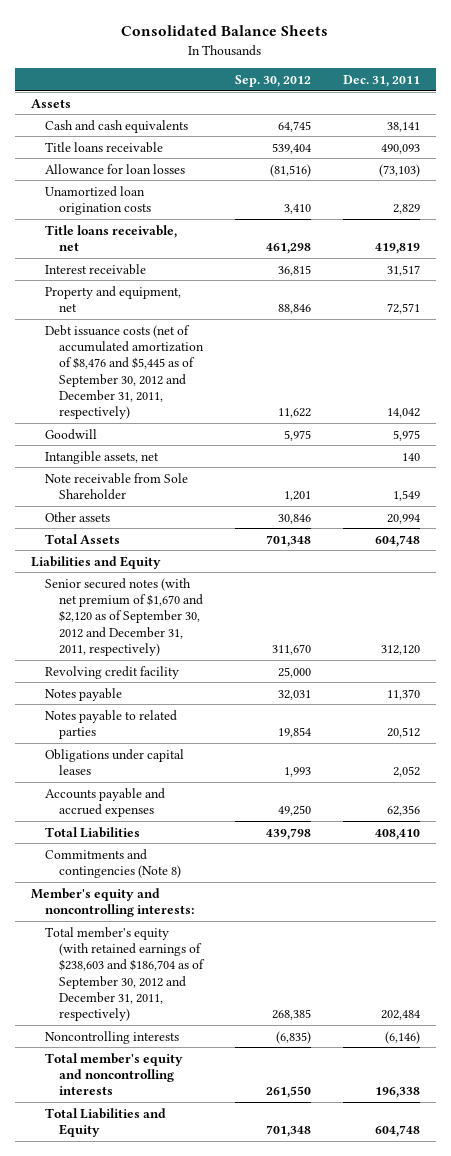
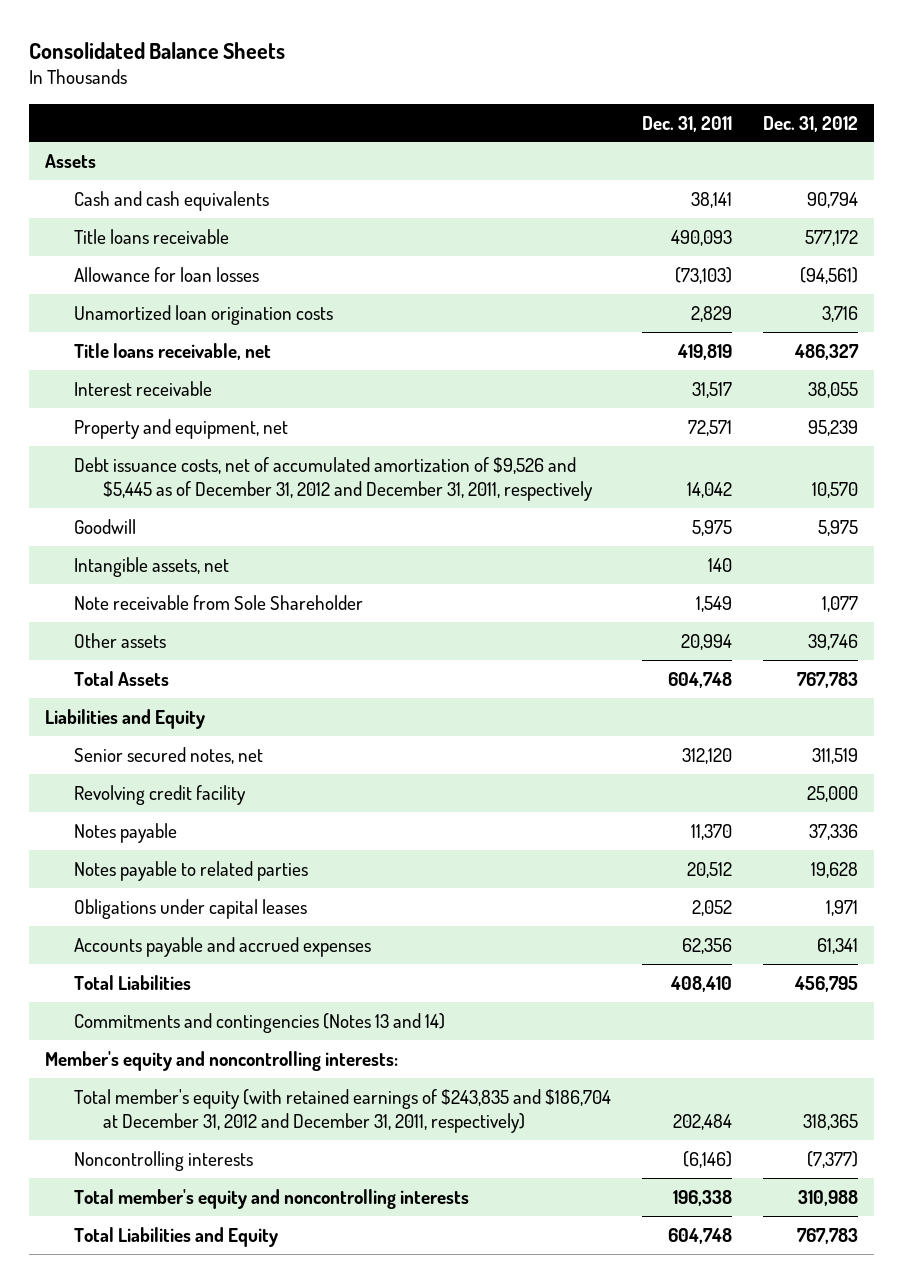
[234,75,311,88] Sep. 30, 2012 -> none
none -> [762,115,858,132] Dec. 31, 2012
[45,324,205,420] Debt issuance costs (net of accumulated amortization of $8,476 and $5,445 as of September 30, 2012 and December 31, 2011, respectively) -> [73,456,594,501] Debt issuance costs, net of accumulated amortization of $9,526 and $5,445 as of December 31, 2012 and December 31, 2011, respectively
[45,577,204,656] Senior secured notes (with net premium of $1,670 and $2,120 as of September 30, 2012 and December 31, 2011, respectively) -> [73,746,263,764] Senior secured notes, net
[45,848,182,878] Commitments and contingencies (Note 8) -> [73,1012,445,1033] Commitments and contingencies (Notes 13 and 14)
[45,926,206,1022] Total member's equity (with retained earnings of $238,603 and $186,704 as of September 30, 2012 and December 31, 2011, respectively) -> [73,1088,611,1133] Total member's equity (with retained earnings of $243,835 and $186,704 at December 31, 2012 and December 31, 2011, respectively)

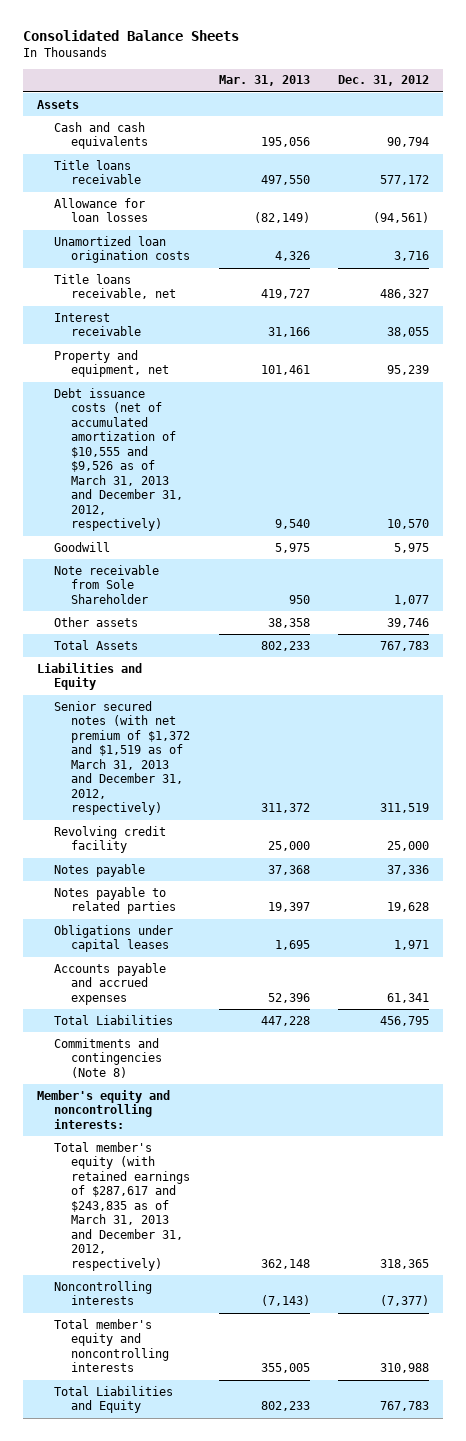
[641,115,732,132] Dec. 31, 2011 -> none
none -> [218,75,310,87] Mar. 31, 2013
[73,456,594,501] Debt issuance costs, net of accumulated amortization of $9,526 and $5,445 as of December 31, 2012 and December 31, 2011, respectively -> [54,387,184,532] Debt issuance costs (net of accumulated amortization of $10,555 and $9,526 as of March 31, 2013 and December 31, 2012, respectively)
[73,556,229,577] Intangible assets, net -> none
[73,746,263,764] Senior secured notes, net -> [54,700,191,816] Senior secured notes (with net premium of $1,372 and $1,519 as of March 31, 2013 and December 31, 2012, respectively)
[73,1012,445,1033] Commitments and contingencies (Notes 13 and 14) -> [54,1037,163,1078] Commitments and contingencies (Note 8)
[73,1088,611,1133] Total member's equity (with retained earnings of $243,835 and $186,704 at December 31, 2012 and December 31, 2011, respectively) -> [54,1141,191,1271] Total member's equity (with retained earnings of $287,617 and $243,835 as of March 31, 2013 and December 31, 2012, respectively)

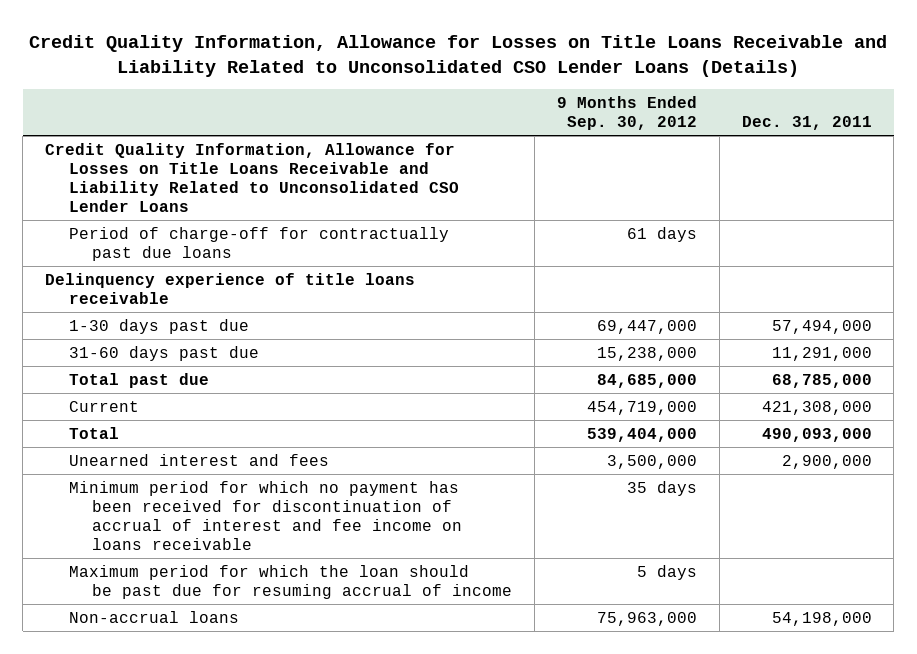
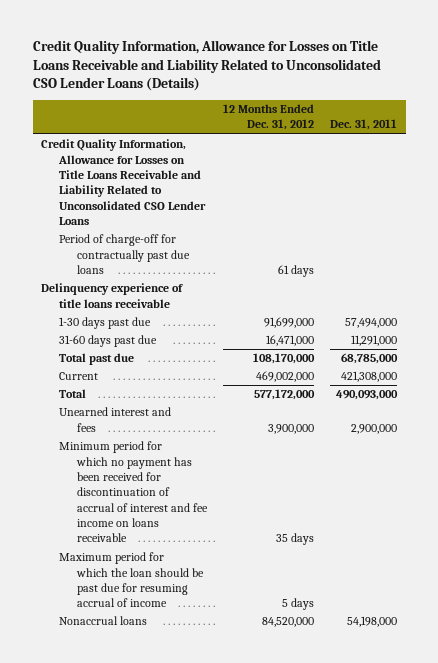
[556,95,697,130] 9 Months Ended Sep. 30, 2012 -> none
none -> [223,104,315,131] 12 Months Ended Dec. 31, 2012
[68,610,239,623] Non-accrual loans -> [58,616,147,626] Nonaccrual loans

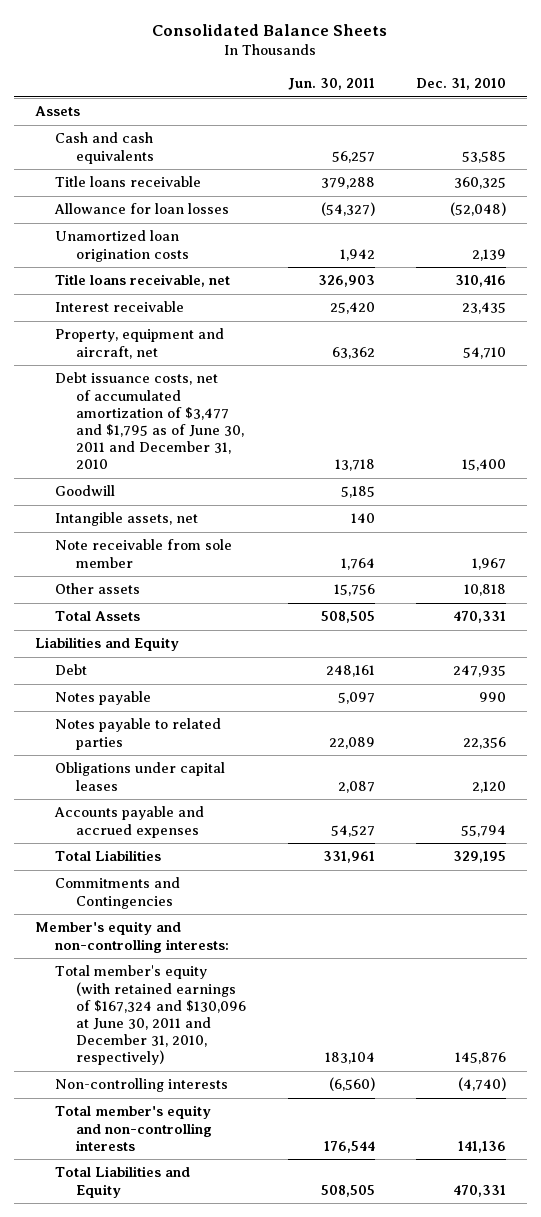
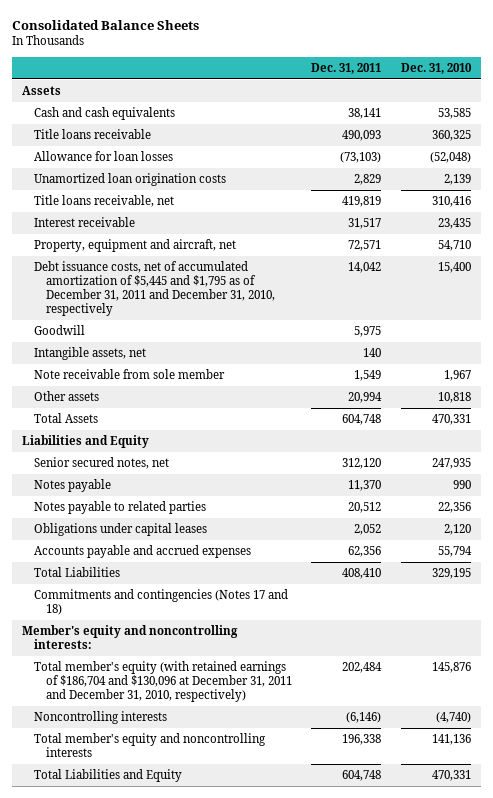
[287,78,375,91] Jun. 30, 2011 -> none
none -> [311,62,382,74] Dec. 31, 2011
[55,372,245,470] Debt issuance costs, net of accumulated amortization of $3,477 and $1,795 as of June 30, 2011 and December 31, 2010 -> [33,261,275,317] Debt issuance costs, net of accumulated amortization of $5,445 and $1,795 as of December 31, 2011 and December 31, 2010, respectively
[55,664,88,676] Debt -> [33,457,169,470] Senior secured notes, net
[55,877,181,909] Commitments and Contingencies -> [33,589,288,616] Commitments and contingencies (Notes 17 and 18)
[34,921,230,953] Member's equity and non-controlling interests: -> [21,625,238,650] Member's equity and noncontrolling interests:
[55,965,247,1066] Total member's equity (with retained earnings of $167,324 and $130,096 at June 30, 2011 and December 31, 2010, respectively) -> [33,661,292,703] Total member's equity (with retained earnings of $186,704 and $130,096 at December 31, 2011 and December 31, 2010, respectively)
[55,1078,229,1093] Non-controlling interests -> [33,711,167,725] Noncontrolling interests
[55,1105,213,1151] Total member's equity and non-controlling interests -> [33,733,266,758] Total member's equity and noncontrolling interests

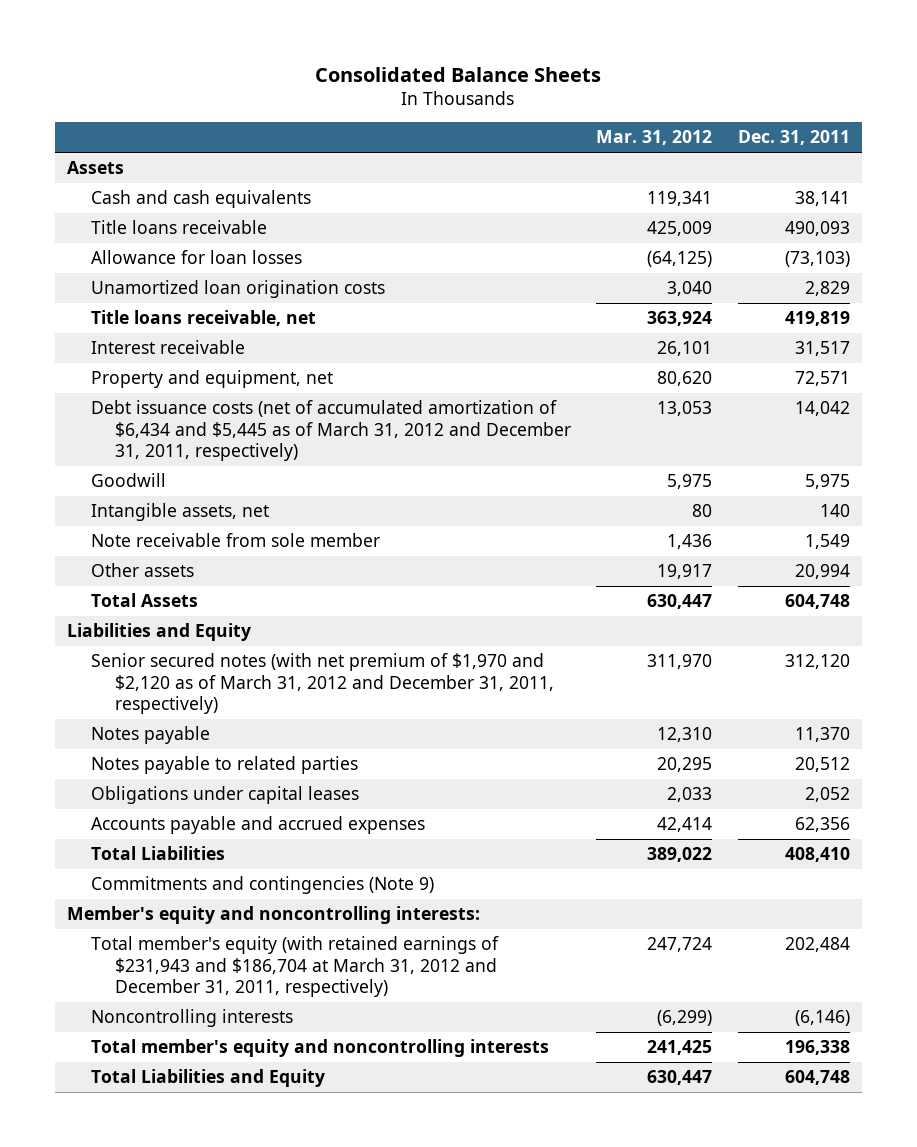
[401,62,473,74] Dec. 31, 2010 -> none
none -> [596,130,713,146] Mar. 31, 2012
[33,239,236,253] Property, equipment and aircraft, net -> [91,370,334,389] Property and equipment, net
[33,261,275,317] Debt issuance costs, net of accumulated amortization of $5,445 and $1,795 as of December 31, 2011 and December 31, 2010, respectively -> [91,400,572,461] Debt issuance costs (net of accumulated amortization of $6,434 and $5,445 as of March 31, 2012 and December 31, 2011, respectively)
[33,457,169,470] Senior secured notes, net -> [91,653,555,714] Senior secured notes (with net premium of $1,970 and $2,120 as of March 31, 2012 and December 31, 2011, respectively)
[33,589,288,616] Commitments and contingencies (Notes 17 and 18) -> [91,876,435,895] Commitments and contingencies (Note 9)
[33,661,292,703] Total member's equity (with retained earnings of $186,704 and $130,096 at December 31, 2011 and December 31, 2010, respectively) -> [91,936,500,997] Total member's equity (with retained earnings of $231,943 and $186,704 at March 31, 2012 and December 31, 2011, respectively)

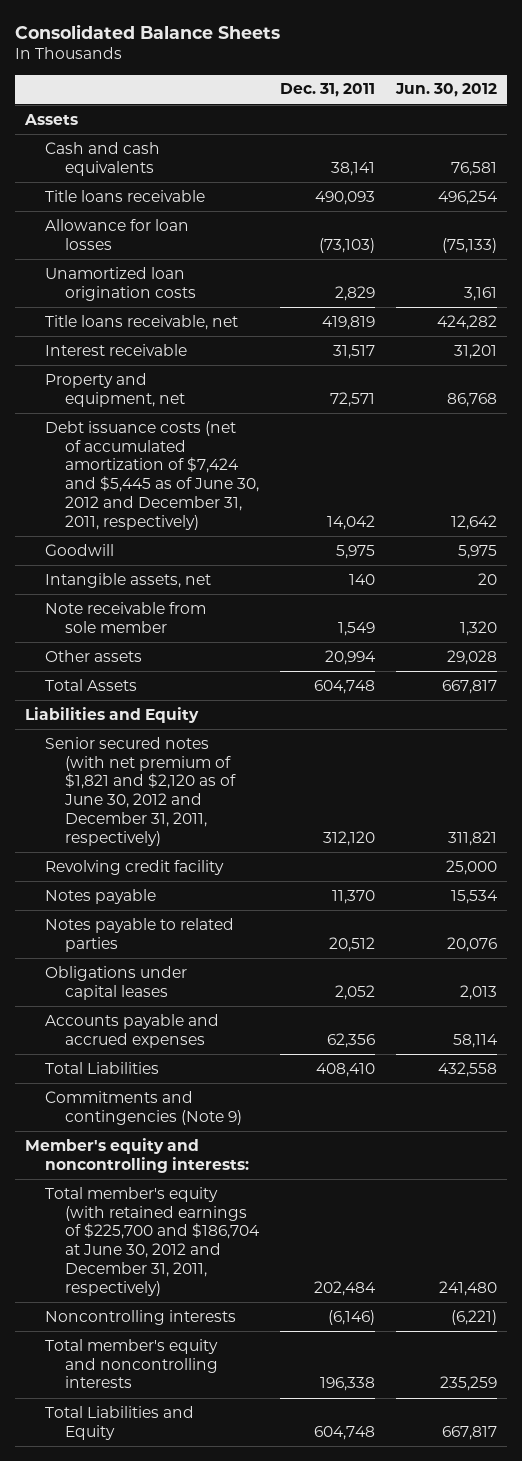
[596,130,713,146] Mar. 31, 2012 -> none
none -> [394,83,497,98] Jun. 30, 2012
[91,400,572,461] Debt issuance costs (net of accumulated amortization of $6,434 and $5,445 as of March 31, 2012 and December 31, 2011, respectively) -> [45,420,260,530] Debt issuance costs (net of accumulated amortization of $7,424 and $5,445 as of June 30, 2012 and December 31, 2011, respectively)
[91,653,555,714] Senior secured notes (with net premium of $1,970 and $2,120 as of March 31, 2012 and December 31, 2011, respectively) -> [45,736,237,846] Senior secured notes (with net premium of $1,821 and $2,120 as of June 30, 2012 and December 31, 2011, respectively)
none -> [45,859,225,875] Revolving credit facility
[91,936,500,997] Total member's equity (with retained earnings of $231,943 and $186,704 at March 31, 2012 and December 31, 2011, respectively) -> [45,1186,261,1296] Total member's equity (with retained earnings of $225,700 and $186,704 at June 30, 2012 and December 31, 2011, respectively)

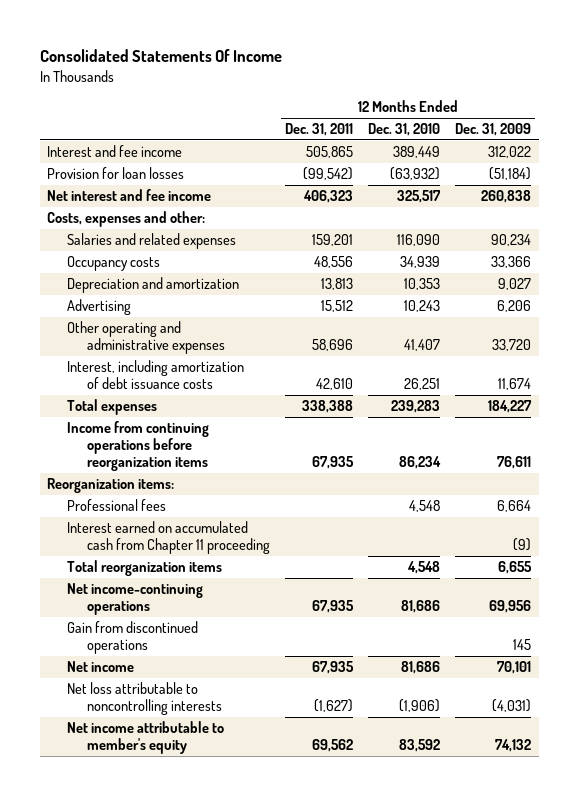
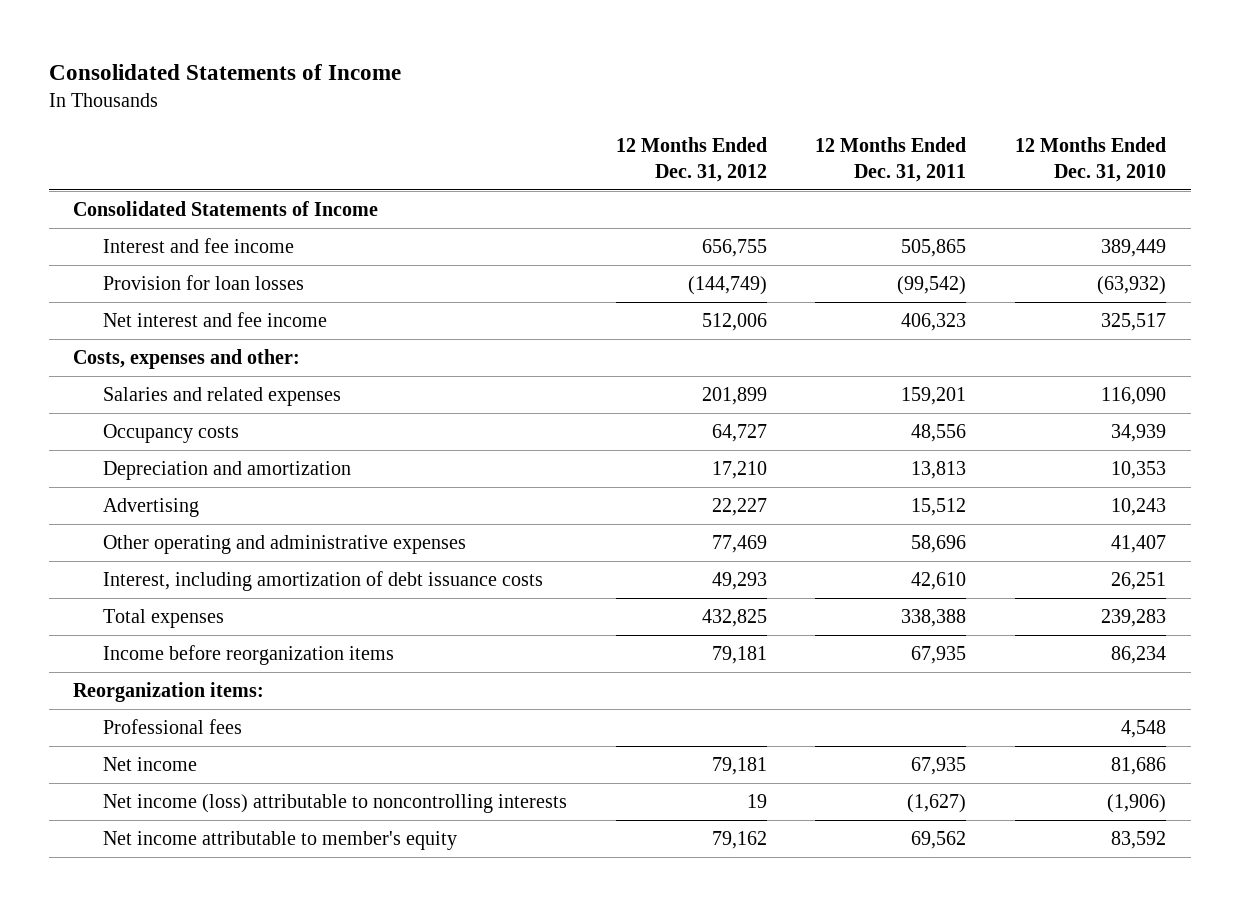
[39,49,282,63] Consolidated Statements Of Income -> [48,63,401,80] Consolidated Statements of Income
[455,123,532,137] Dec. 31, 2009 -> none
none -> [615,137,767,182] 12 Months Ended Dec. 31, 2012
none -> [73,201,379,217] Consolidated Statements of Income
[67,421,210,472] Income from continuing operations before reorganization items -> [102,645,394,666] Income before reorganization items
[67,521,270,555] Interest earned on accumulated cash from Chapter 11 proceeding -> none
[67,560,223,577] Total reorganization items -> none
[67,583,204,616] Net income-continuing operations -> none
[67,621,199,655] Gain from discontinued operations -> none
[67,682,222,716] Net loss attributable to noncontrolling interests -> [102,794,567,814] Net income (loss) attributable to noncontrolling interests

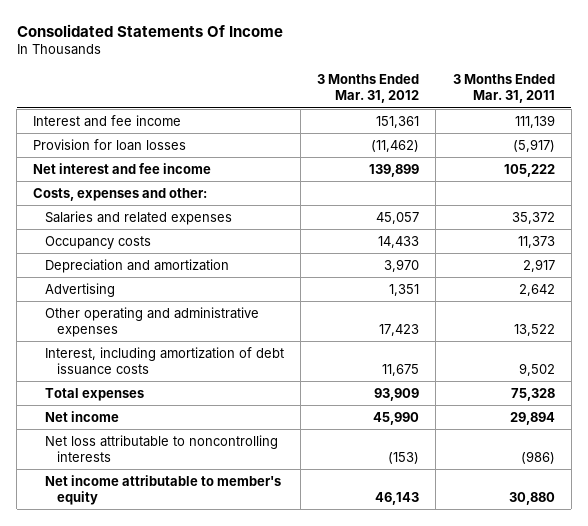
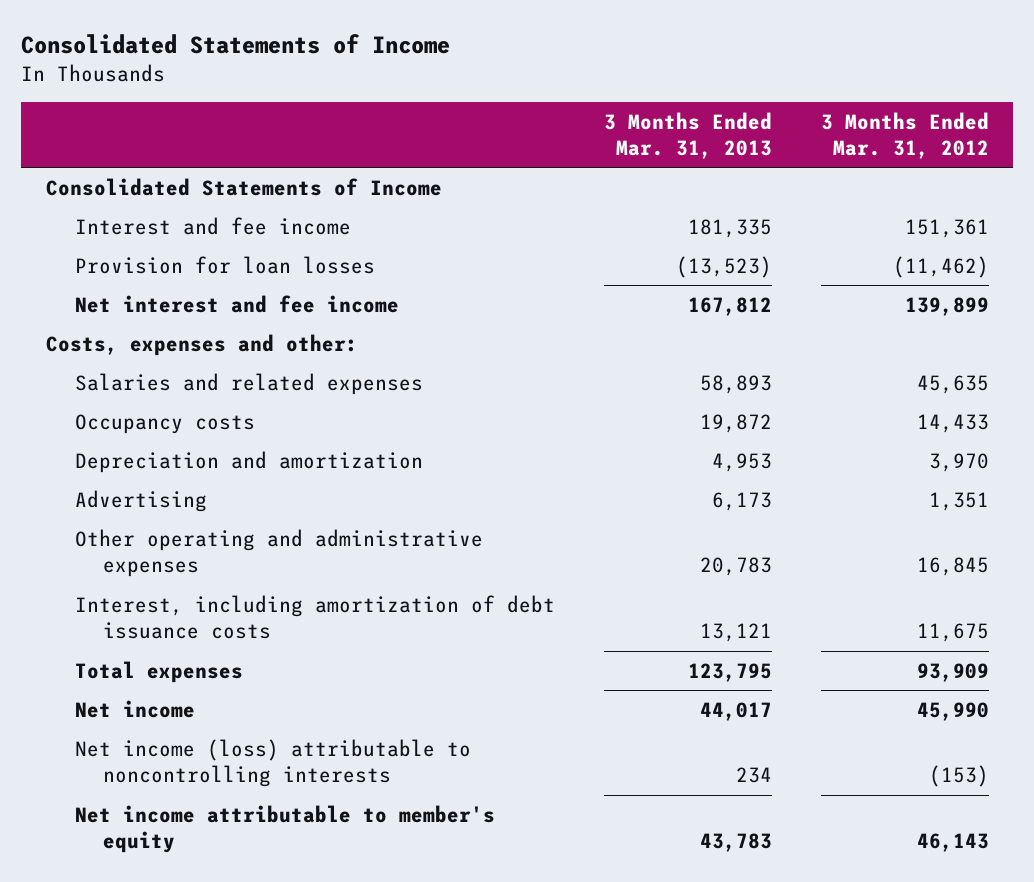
[16,23,283,37] Consolidated Statements Of Income -> [21,34,451,55] Consolidated Statements of Income
[452,74,555,104] 3 Months Ended Mar. 31, 2011 -> none
none -> [603,111,772,159] 3 Months Ended Mar. 31, 2013
none -> [45,177,442,196] Consolidated Statements of Income
[376,211,420,224] 45,057 -> [916,374,989,394] 45,635
[379,323,420,336] 17,423 -> [916,557,989,577] 16,845
[44,434,278,462] Net loss attributable to noncontrolling interests -> [74,738,471,788] Net income (loss) attributable to noncontrolling interests

